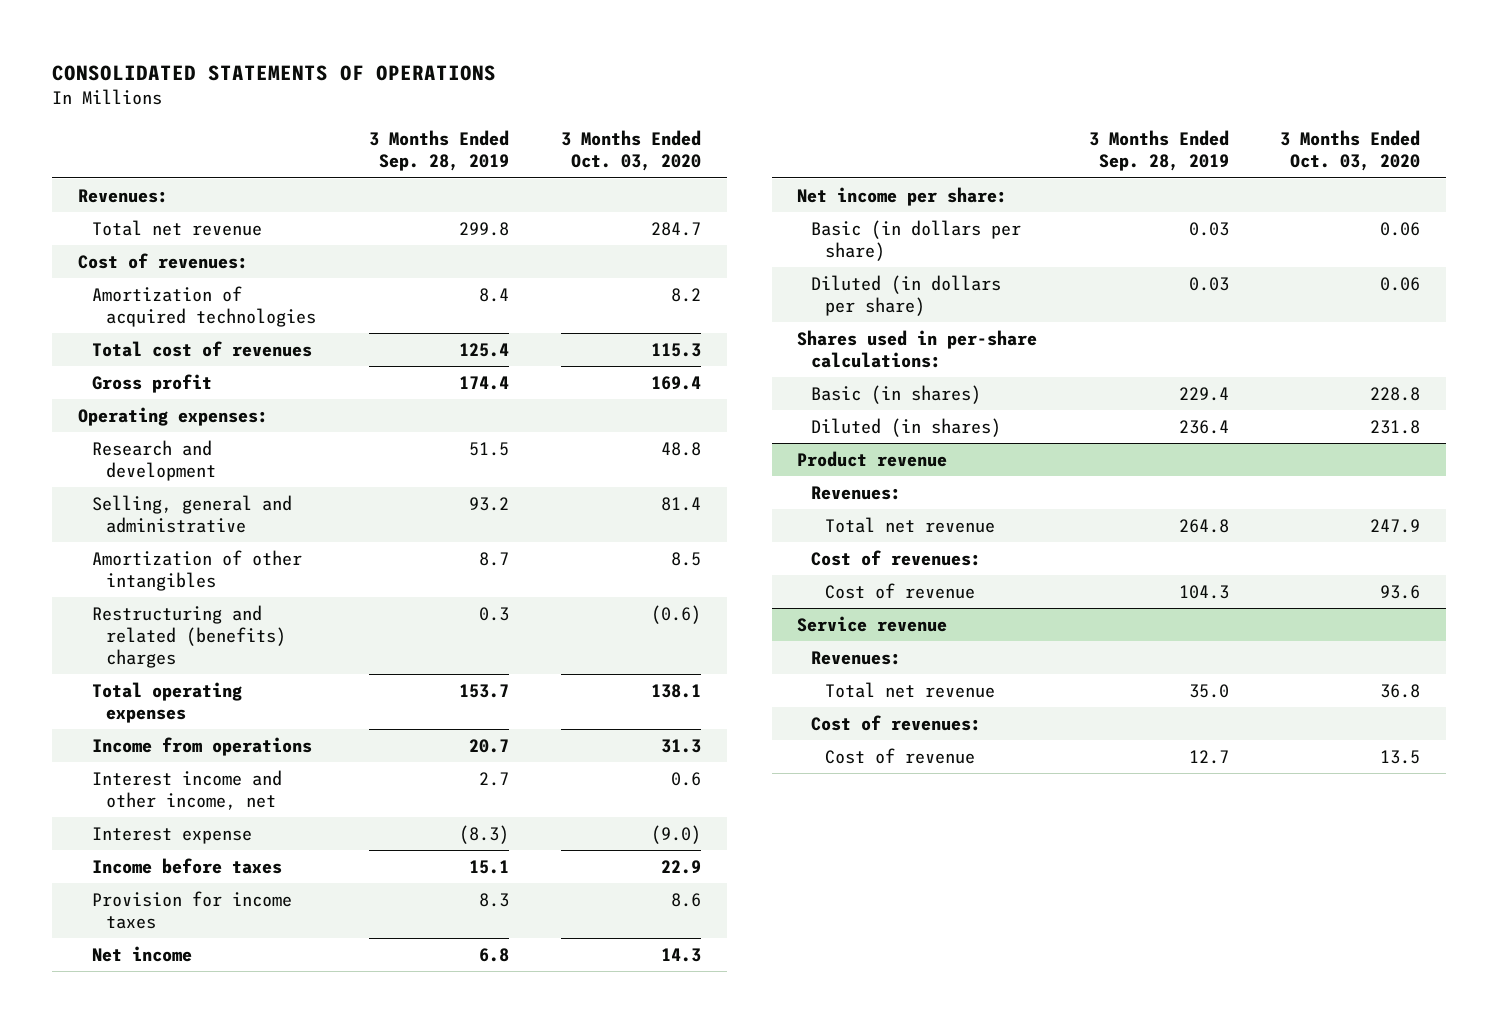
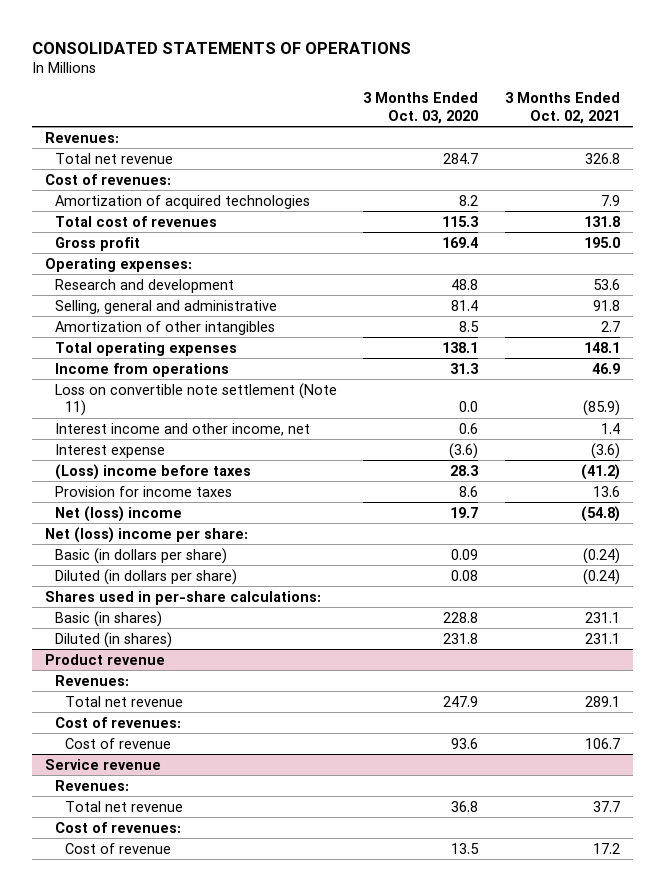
[369,130,510,172] 3 Months Ended Sep. 28, 2019 -> none
none -> [504,92,620,124] 3 Months Ended Oct. 02, 2021
[91,604,286,669] Restructuring and related (benefits) charges -> none
none -> [54,382,337,417] Loss on convertible note settlement (Note 11)
[650,824,701,844] (9.0) -> [449,442,479,459] (3.6)
[91,857,282,874] Income before taxes -> [54,463,251,480] (Loss) income before taxes
[660,859,701,874] 22.9 -> [450,464,479,476] 28.3
[91,945,192,962] Net income -> [54,505,182,522] Net (loss) income
[660,947,701,962] 14.3 -> [450,506,479,518] 19.7
[797,186,1008,206] Net income per share: -> [44,526,248,543] Net (loss) income per share:
[1380,221,1421,236] 0.06 -> [451,548,479,560] 0.09
[1380,276,1421,291] 0.06 -> [451,569,479,581] 0.08

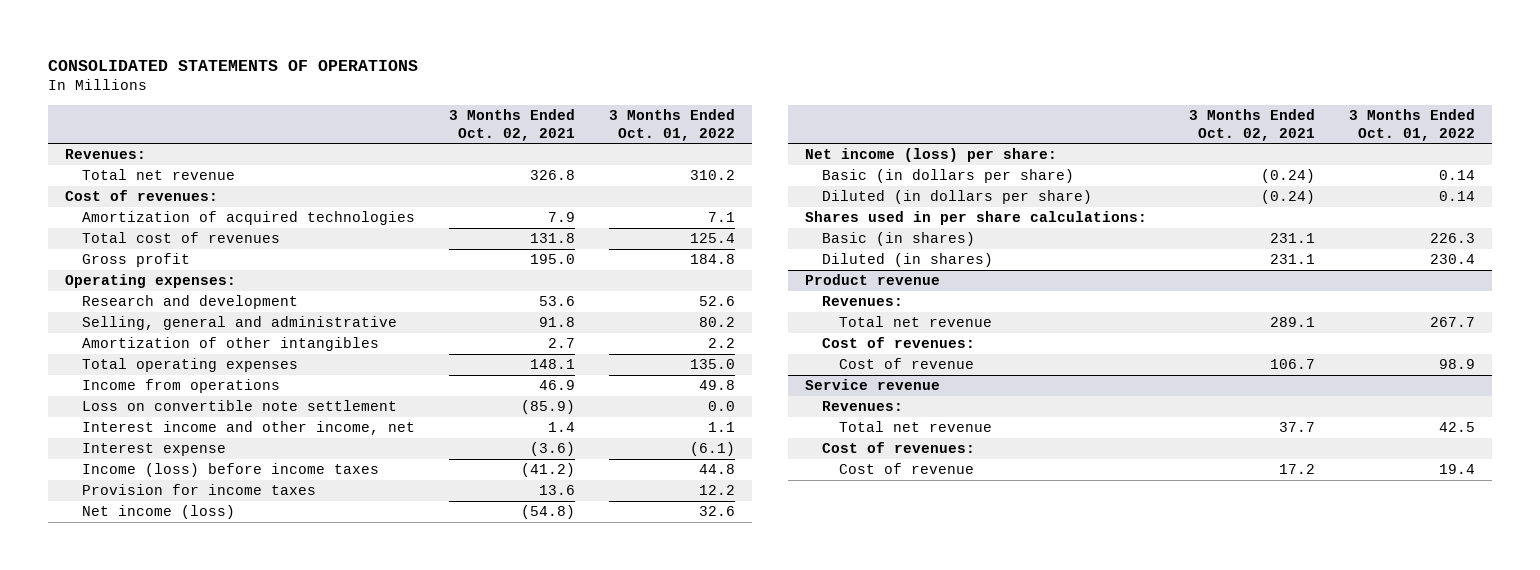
[363,92,479,124] 3 Months Ended Oct. 03, 2020 -> none
none -> [609,108,736,141] 3 Months Ended Oct. 01, 2022
[54,382,337,417] Loss on convertible note settlement (Note 11) -> [82,400,398,412] Loss on convertible note settlement
[54,463,251,480] (Loss) income before taxes -> [82,463,380,478] Income (loss) before income taxes
[54,505,182,522] Net (loss) income -> [82,505,236,520] Net income (loss)
[44,526,248,543] Net (loss) income per share: -> [805,148,1058,163] Net income (loss) per share:
[44,590,321,605] Shares used in per-share calculations: -> [805,211,1148,226] Shares used in per share calculations:

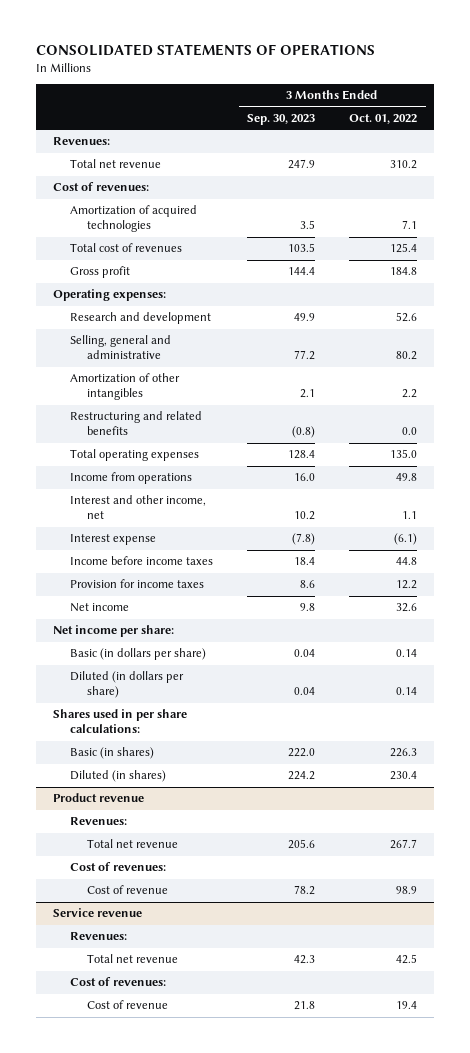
[449,108,576,141] 3 Months Ended Oct. 02, 2021 -> none
none -> [247,114,316,126] Sep. 30, 2023
none -> [69,411,202,436] Restructuring and related benefits
[82,400,398,412] Loss on convertible note settlement -> none
[82,421,416,436] Interest income and other income, net -> [69,495,206,520] Interest and other income, net
[82,463,380,478] Income (loss) before income taxes -> [69,556,213,566] Income before income taxes
[82,505,236,520] Net income (loss) -> [69,603,129,613] Net income
[805,148,1058,163] Net income (loss) per share: -> [52,625,174,638] Net income per share:

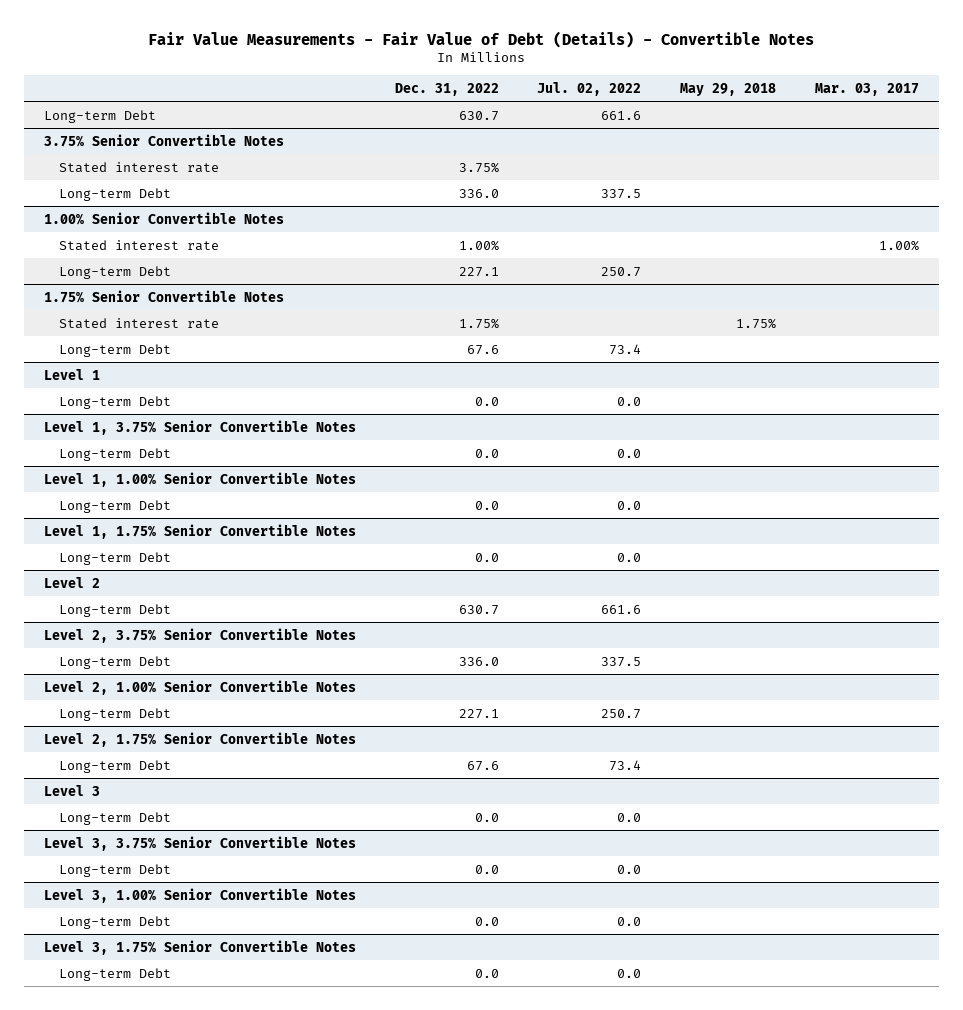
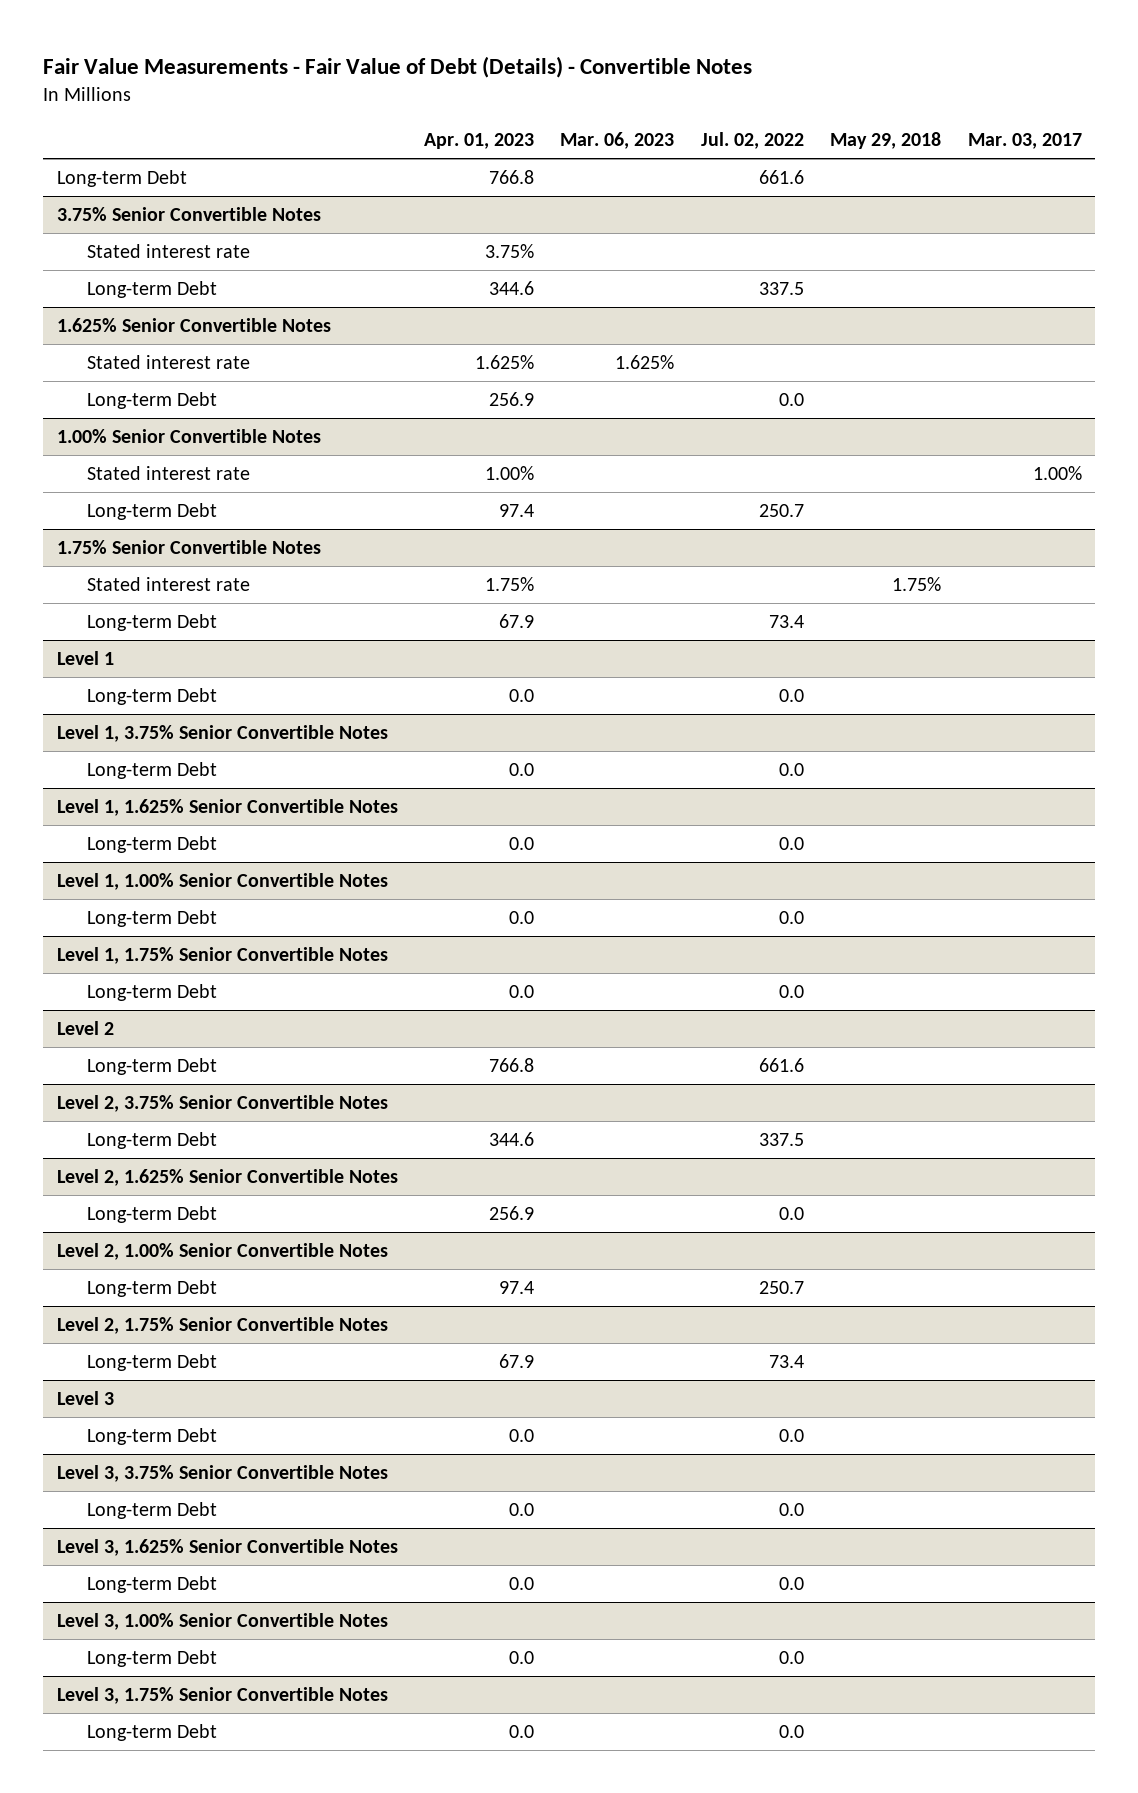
[394,82,499,96] Dec. 31, 2022 -> none
none -> [423,132,534,149] Apr. 01, 2023
none -> [560,131,675,149] Mar. 06, 2023
none -> [56,318,331,333] 1.625% Senior Convertible Notes
none -> [87,355,251,370] Stated interest rate
none -> [87,392,218,410] Long-term Debt
none -> [56,799,398,817] Level 1, 1.625% Senior Convertible Notes
none -> [87,836,218,854] Long-term Debt
none -> [56,1169,398,1187] Level 2, 1.625% Senior Convertible Notes
none -> [87,1206,218,1224] Long-term Debt
none -> [56,1539,398,1557] Level 3, 1.625% Senior Convertible Notes
none -> [87,1576,218,1594] Long-term Debt

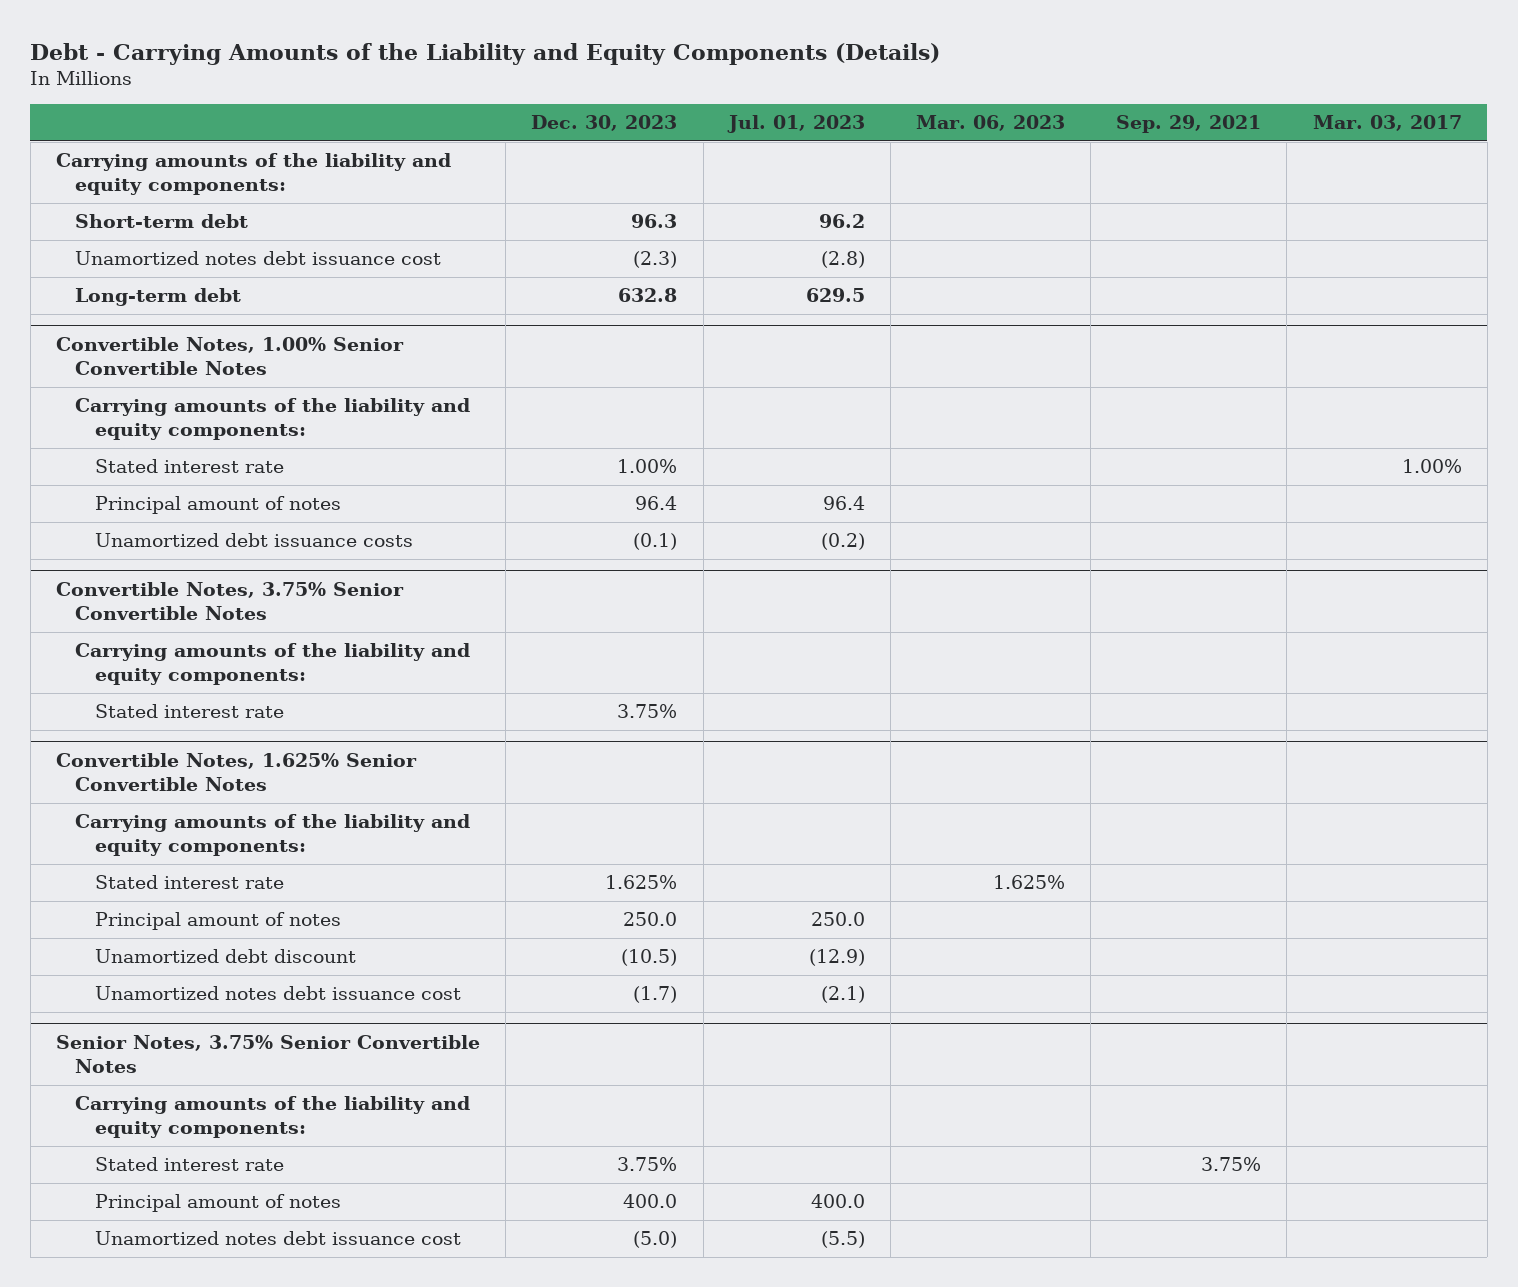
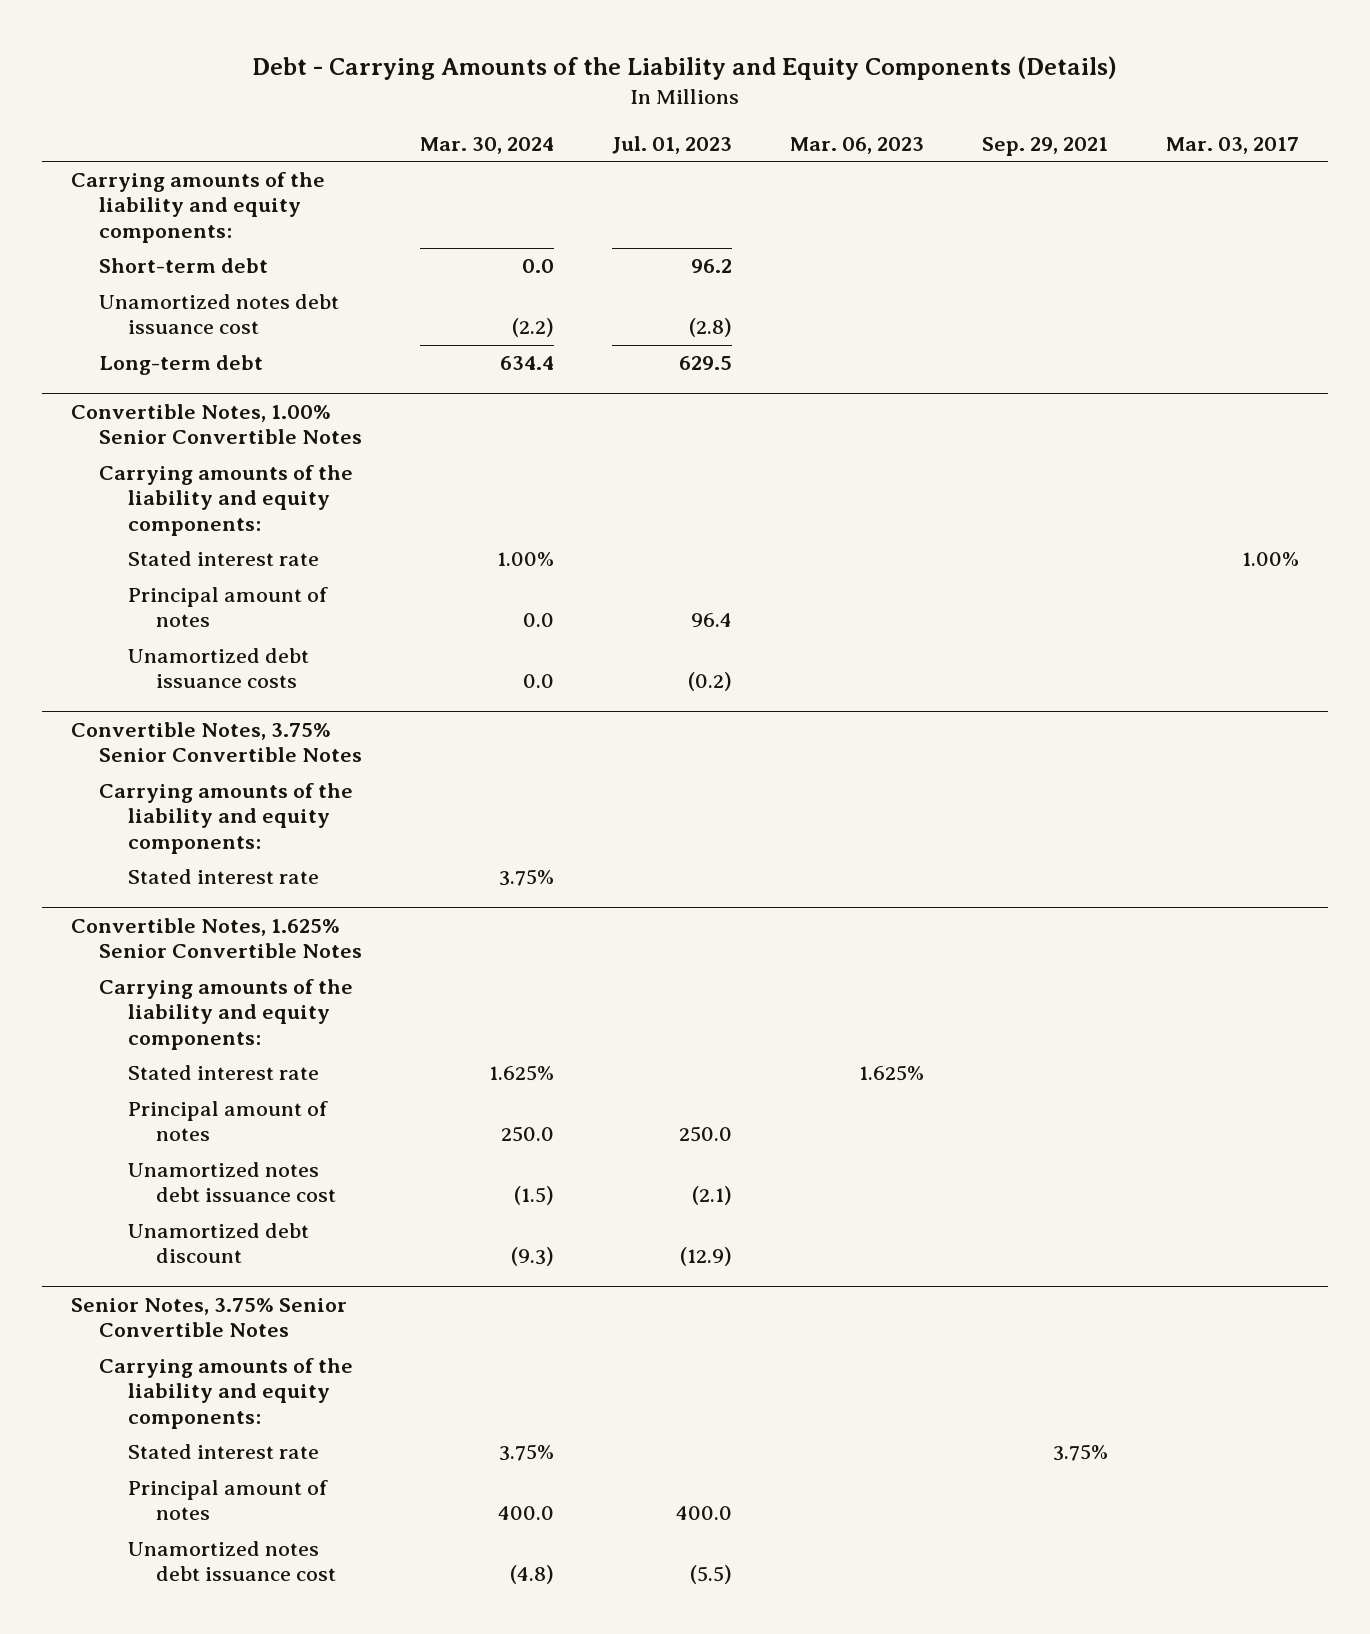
[531,115,678,132] Dec. 30, 2023 -> none
none -> [420,136,555,154] Mar. 30, 2024
[94,949,356,964] Unamortized debt discount -> [127,1223,309,1264] Unamortized debt discount

